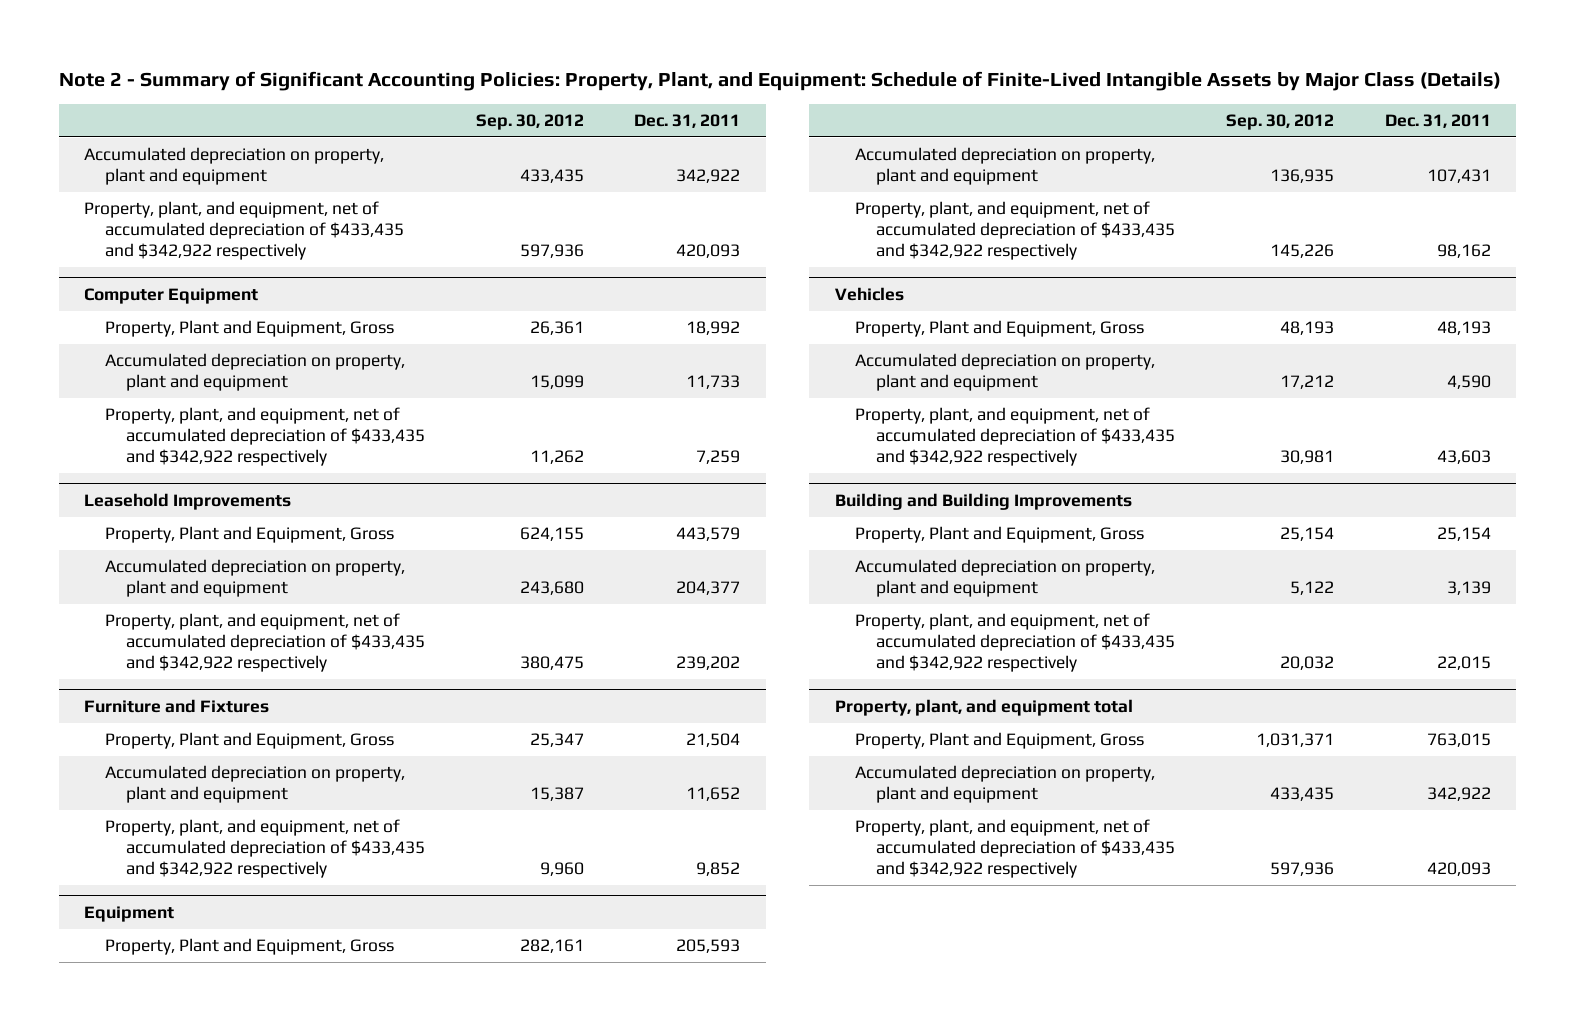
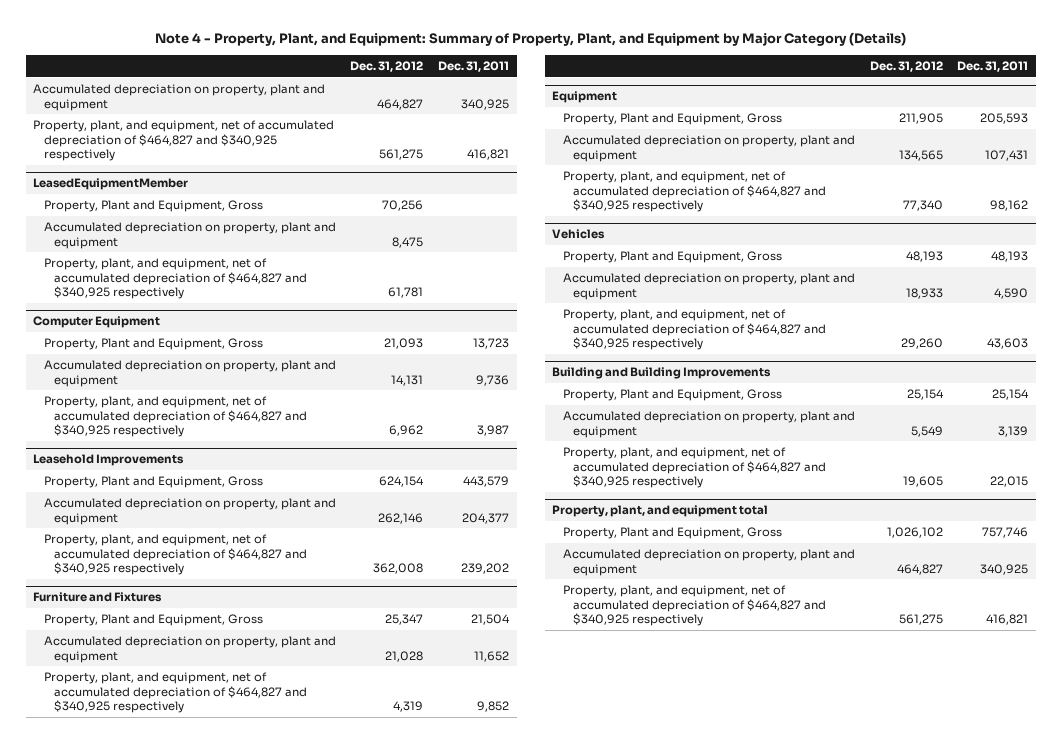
[59,71,1502,92] Note 2 - Summary of Significant Accounting Policies: Property, Plant, and Equipment: Schedule of Finite-Lived Intangible Assets by Major Class (Details) -> [154,32,906,47] Note 4 - Property, Plant, and Equipment: Summary of Property, Plant, and Equipment by Major Category (Details)
[475,113,584,130] Sep. 30, 2012 -> none
none -> [350,60,424,72] Dec. 31, 2012
[676,169,741,184] 342,922 -> [461,98,510,110] 340,925
[84,201,405,261] Property, plant, and equipment, net of accumulated depreciation of $433,435 and $342,922 respectively -> [33,120,335,162] Property, plant, and equipment, net of accumulated depreciation of $464,827 and $340,925 respectively
[676,244,741,259] 420,093 -> [467,149,510,161] 416,821
none -> [33,178,189,191] LeasedEquipmentMember
none -> [43,200,263,213] Property, Plant and Equipment, Gross
none -> [43,222,336,249] Accumulated depreciation on property, plant and equipment
none -> [43,258,308,300] Property, plant, and equipment, net of accumulated depreciation of $464,827 and $340,925 respectively
[686,321,741,336] 18,992 -> [473,338,510,350] 13,723
[686,375,741,390] 11,733 -> [476,374,510,386] 9,736
[105,407,425,467] Property, plant, and equipment, net of accumulated depreciation of $433,435 and $342,922 respectively -> [43,396,308,438] Property, plant, and equipment, net of accumulated depreciation of $464,827 and $340,925 respectively
[696,450,741,465] 7,259 -> [477,425,510,437] 3,987
[105,613,425,673] Property, plant, and equipment, net of accumulated depreciation of $433,435 and $342,922 respectively -> [43,534,308,576] Property, plant, and equipment, net of accumulated depreciation of $464,827 and $340,925 respectively
[105,819,425,879] Property, plant, and equipment, net of accumulated depreciation of $433,435 and $342,922 respectively -> [43,672,308,714] Property, plant, and equipment, net of accumulated depreciation of $464,827 and $340,925 respectively
[855,201,1176,261] Property, plant, and equipment, net of accumulated depreciation of $433,435 and $342,922 respectively -> [562,171,827,213] Property, plant, and equipment, net of accumulated depreciation of $464,827 and $340,925 respectively
[855,407,1176,467] Property, plant, and equipment, net of accumulated depreciation of $433,435 and $342,922 respectively -> [562,309,827,351] Property, plant, and equipment, net of accumulated depreciation of $464,827 and $340,925 respectively
[855,613,1176,673] Property, plant, and equipment, net of accumulated depreciation of $433,435 and $342,922 respectively -> [562,447,827,489] Property, plant, and equipment, net of accumulated depreciation of $464,827 and $340,925 respectively
[1426,733,1491,748] 763,015 -> [982,527,1029,539] 757,746
[1426,787,1491,802] 342,922 -> [980,563,1029,575] 340,925
[855,819,1176,879] Property, plant, and equipment, net of accumulated depreciation of $433,435 and $342,922 respectively -> [562,585,827,627] Property, plant, and equipment, net of accumulated depreciation of $464,827 and $340,925 respectively
[1426,862,1491,877] 420,093 -> [986,614,1029,626] 416,821

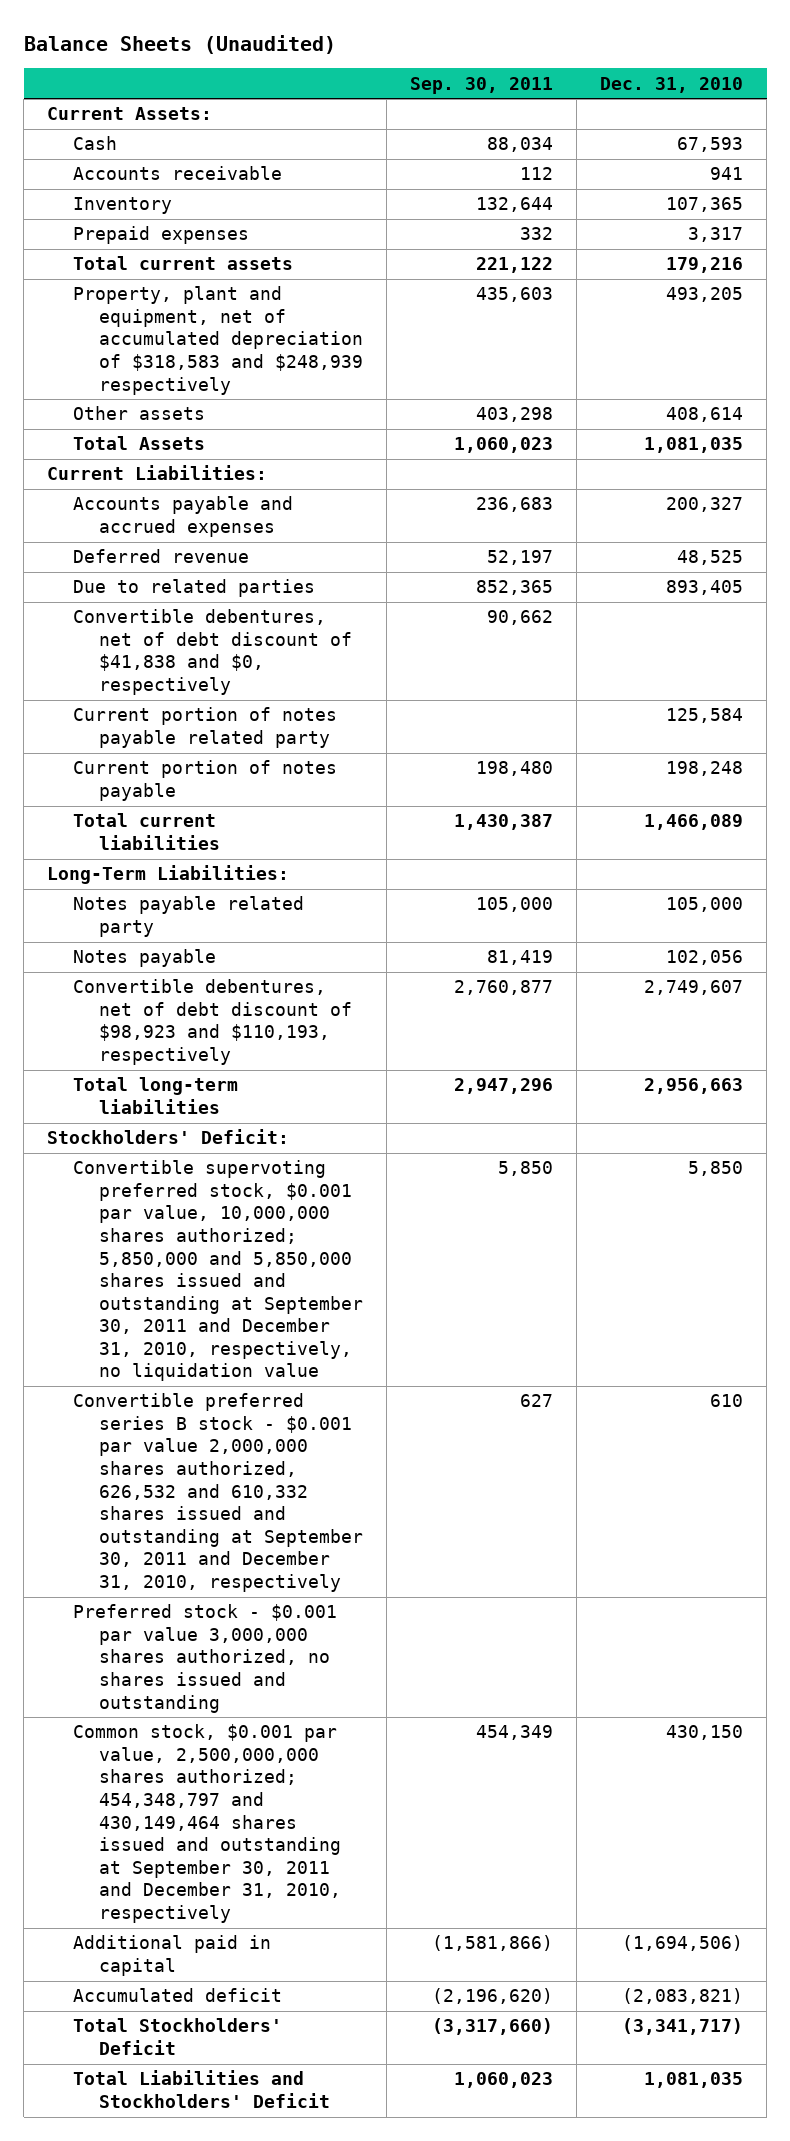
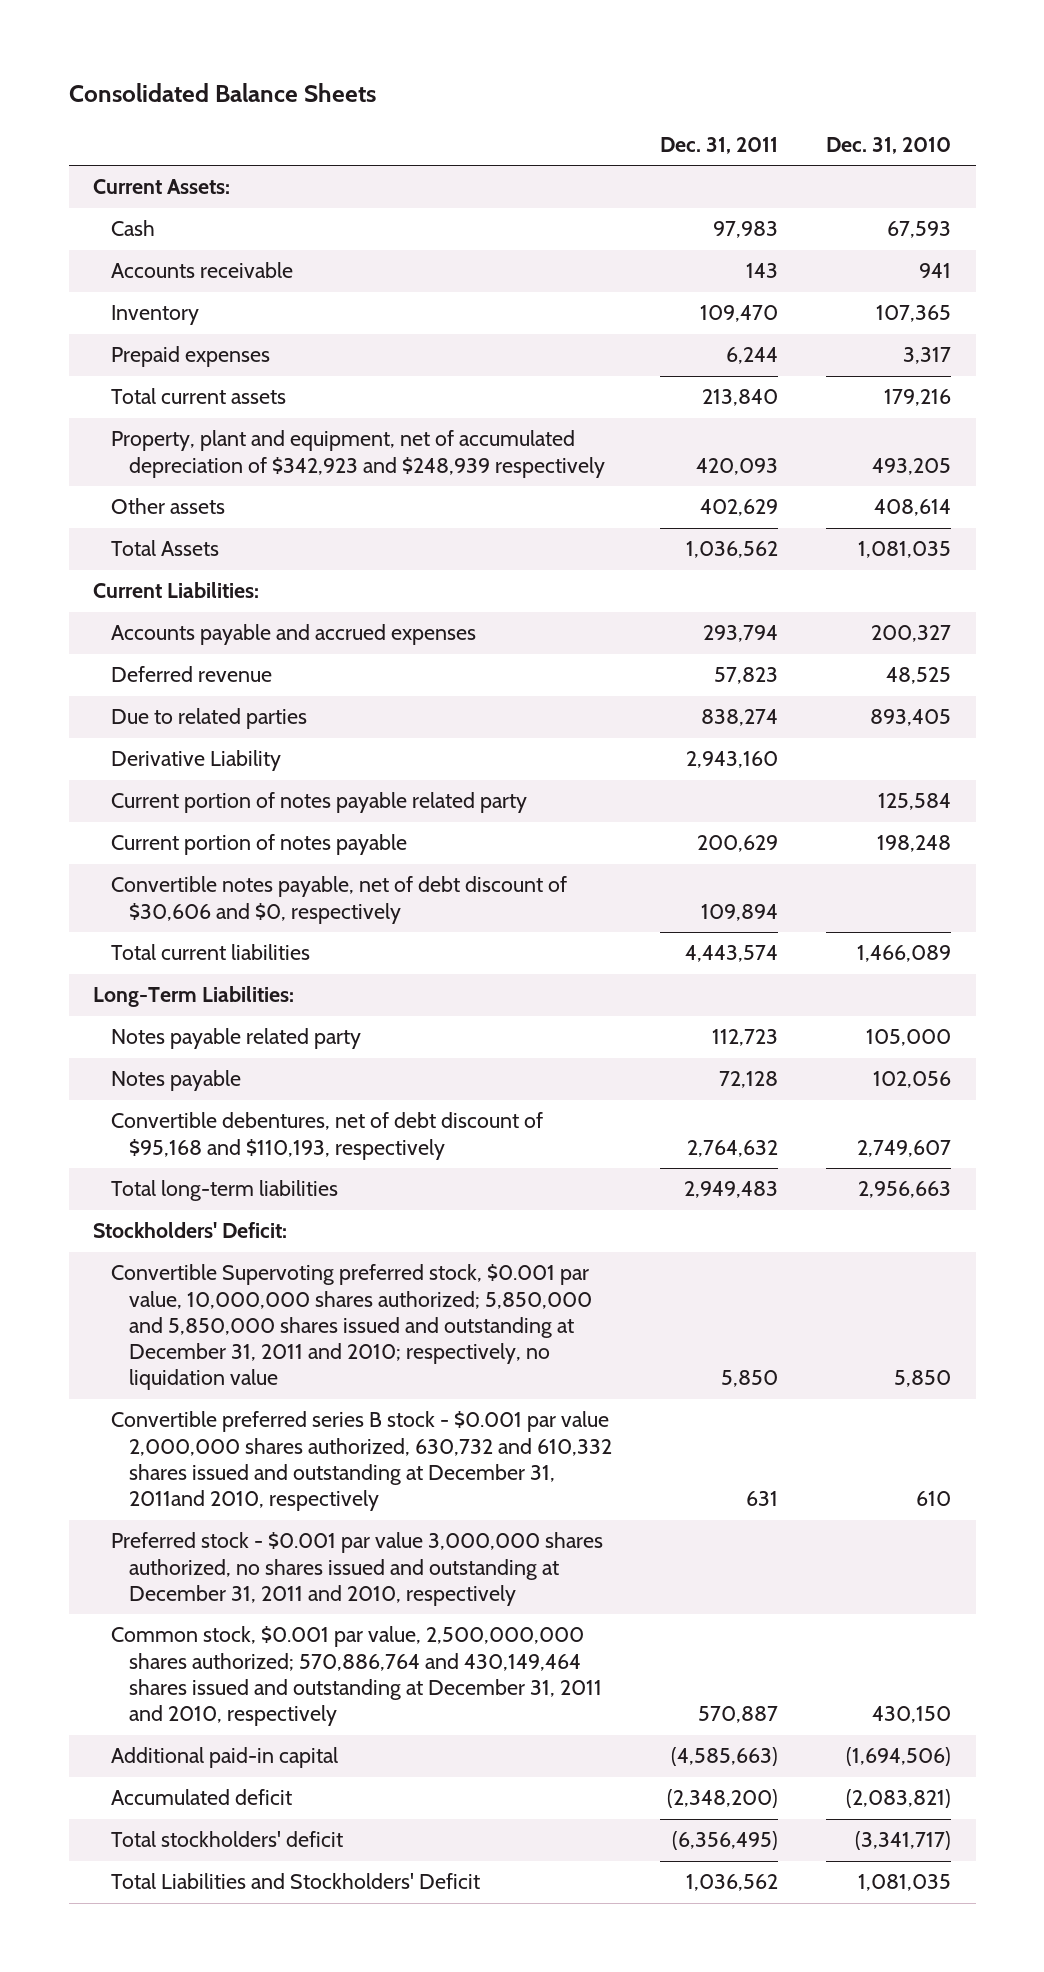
[23,34,336,54] Balance Sheets (Unaudited) -> [68,82,376,102] Consolidated Balance Sheets
[410,76,554,94] Sep. 30, 2011 -> none
none -> [660,136,779,154] Dec. 31, 2011
[73,286,364,395] Property, plant and equipment, net of accumulated depreciation of $318,583 and $248,939 respectively -> [110,430,606,478] Property, plant and equipment, net of accumulated depreciation of $342,923 and $248,939 respectively
[73,609,353,696] Convertible debentures, net of debt discount of $41,838 and $0, respectively -> none
none -> [110,750,281,772] Derivative Liability
none -> [110,876,567,924] Convertible notes payable, net of debt discount of $30,606 and $0, respectively
[73,979,353,1066] Convertible debentures, net of debt discount of $98,923 and $110,193, respectively -> [110,1112,543,1160] Convertible debentures, net of debt discount of $95,168 and $110,193, respectively
[73,1160,364,1382] Convertible supervoting preferred stock, $0.001 par value, 10,000,000 shares authorized; 5,850,000 and 5,850,000 shares issued and outstanding at September 30, 2011 and December 31, 2010, respectively, no liquidation value -> [110,1264,593,1391] Convertible Supervoting preferred stock, $0.001 par value, 10,000,000 shares authorized; 5,850,000 and 5,850,000 shares issued and outstanding at December 31, 2011 and 2010; respectively, no liquidation value
[73,1393,364,1592] Convertible preferred series B stock - $0.001 par value 2,000,000 shares authorized, 626,532 and 610,332 shares issued and outstanding at September 30, 2011 and December 31, 2010, respectively -> [110,1411,613,1512] Convertible preferred series B stock - $0.001 par value 2,000,000 shares authorized, 630,732 and 610,332 shares issued and outstanding at December 31, 2011and 2010, respectively
[73,1604,338,1713] Preferred stock - $0.001 par value 3,000,000 shares authorized, no shares issued and outstanding -> [110,1532,603,1606] Preferred stock - $0.001 par value 3,000,000 shares authorized, no shares issued and outstanding at December 31, 2011 and 2010, respectively
[73,1724,342,1923] Common stock, $0.001 par value, 2,500,000,000 shares authorized; 454,348,797 and 430,149,464 shares issued and outstanding at September 30, 2011 and December 31, 2010, respectively -> [110,1626,603,1727] Common stock, $0.001 par value, 2,500,000,000 shares authorized; 570,886,764 and 430,149,464 shares issued and outstanding at December 31, 2011 and 2010, respectively
[73,1935,272,1976] Additional paid in capital -> [110,1747,338,1769] Additional paid-in capital
[73,2018,283,2055] Total Stockholders' Deficit -> [110,1831,343,1848] Total stockholders' deficit

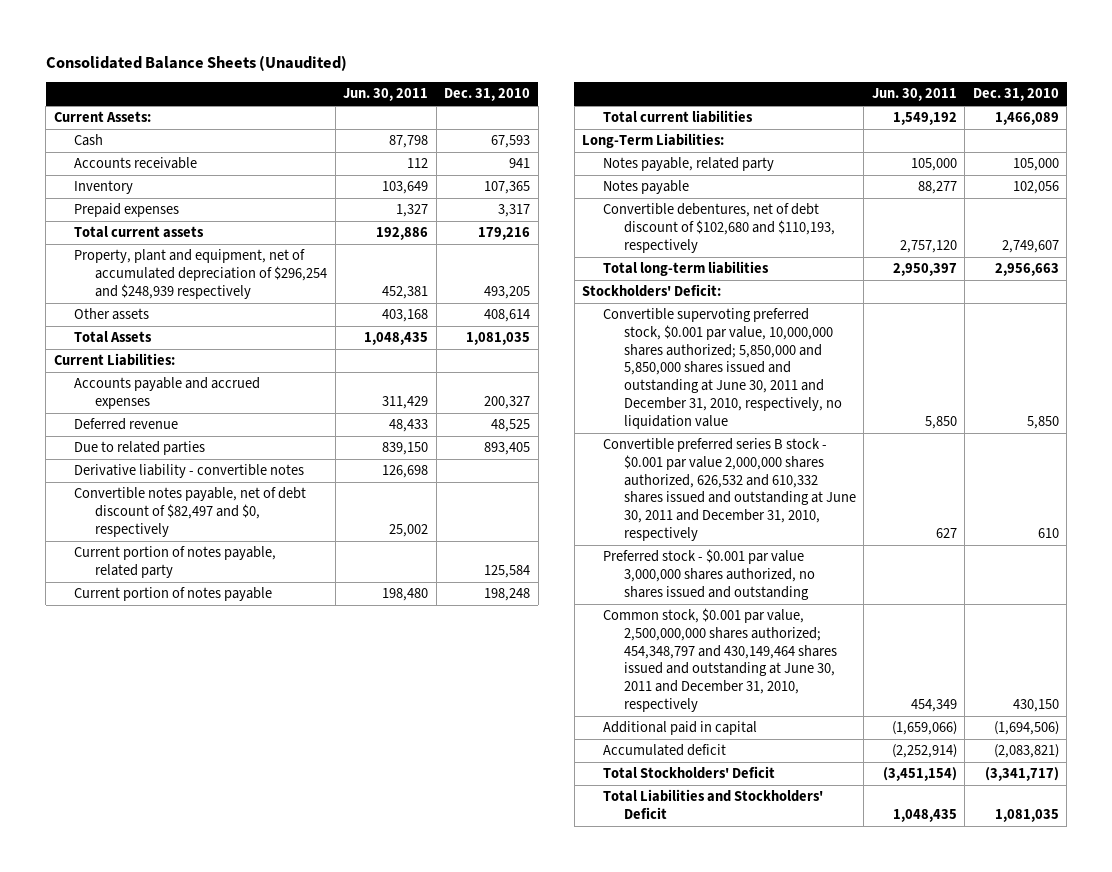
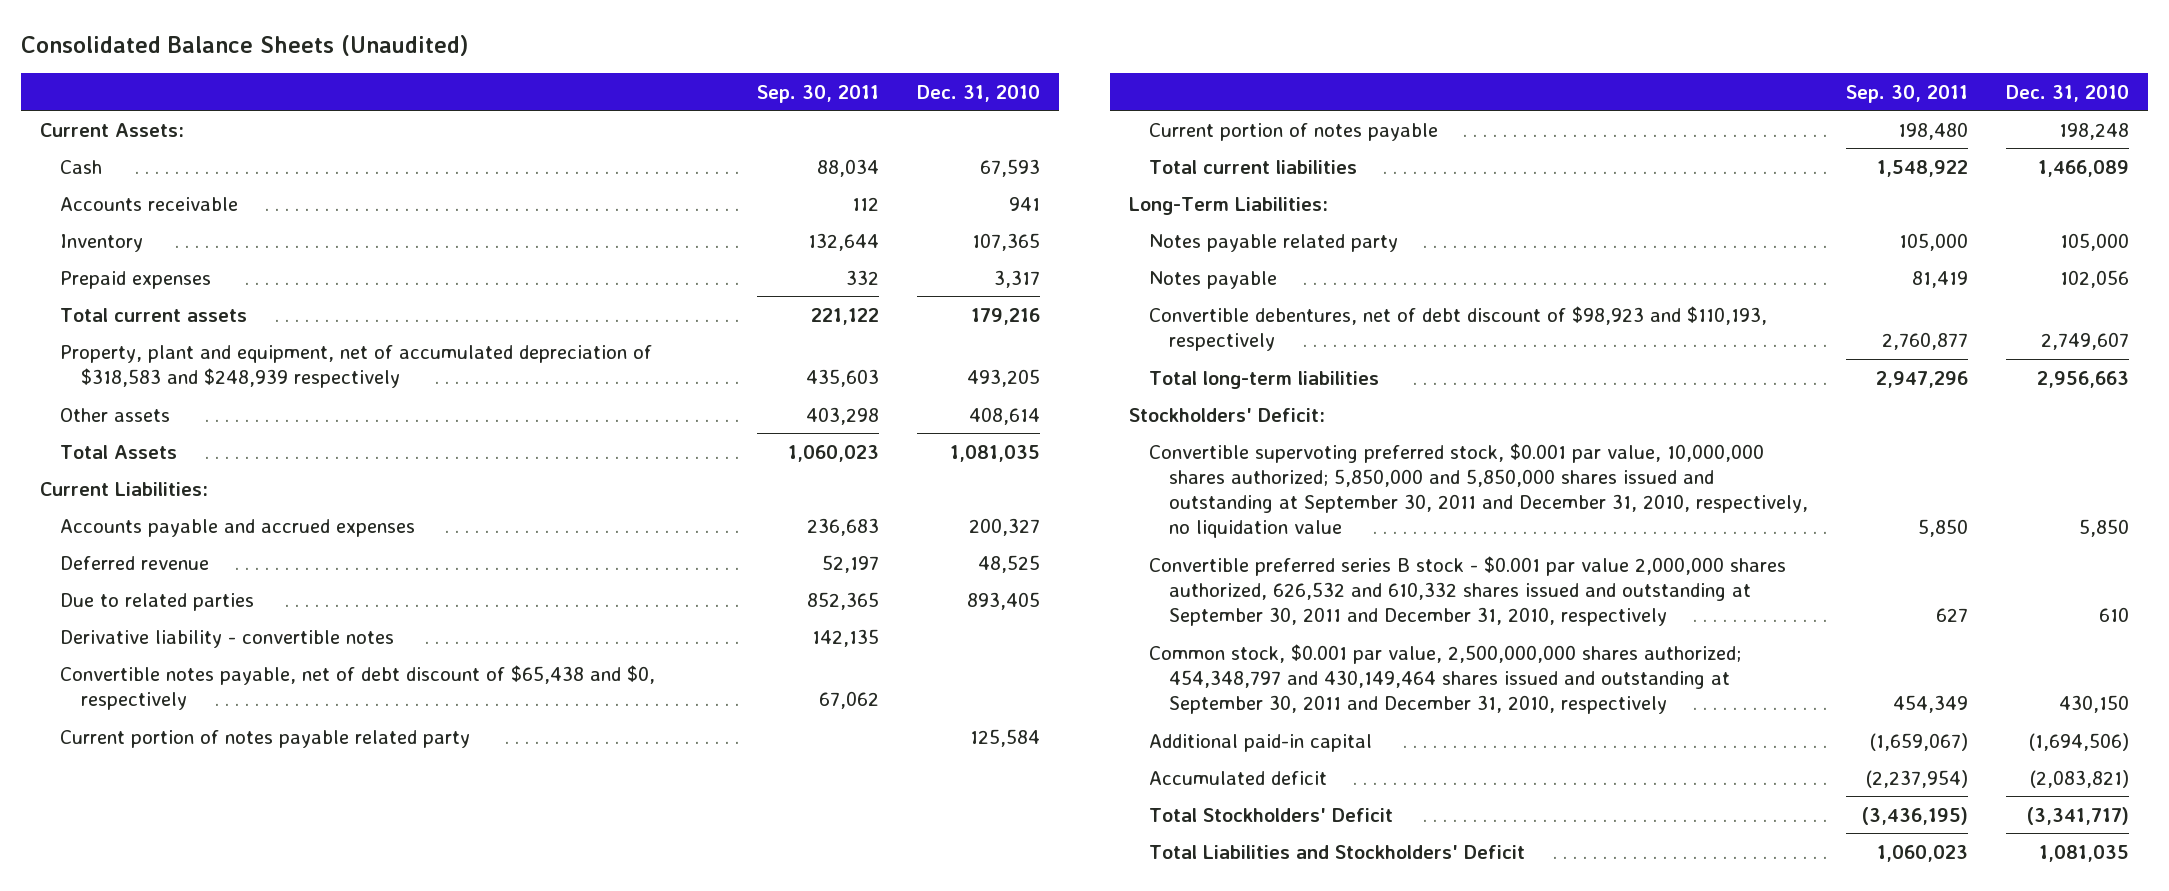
[343,88,429,102] Jun. 30, 2011 -> none
none -> [757,84,880,103] Sep. 30, 2011
[74,249,328,299] Property, plant and equipment, net of accumulated depreciation of $296,254 and $248,939 respectively -> [60,344,653,388] Property, plant and equipment, net of accumulated depreciation of $318,583 and $248,939 respectively
[74,487,307,537] Convertible notes payable, net of debt discount of $82,497 and $0, respectively -> [60,664,656,710] Convertible notes payable, net of debt discount of $65,438 and $0, respectively
[74,546,277,579] Current portion of notes payable, related party -> [60,729,471,748] Current portion of notes payable related party
[603,157,775,172] Notes payable, related party -> [1149,233,1399,252] Notes payable related party
[603,203,835,253] Convertible debentures, net of debt discount of $102,680 and $110,193, respectively -> [1149,305,1768,351] Convertible debentures, net of debt discount of $98,923 and $110,193, respectively
[603,549,815,600] Preferred stock - $0.001 par value 3,000,000 shares authorized, no shares issued and outstanding -> none
[603,308,842,429] Convertible supervoting preferred stock, $0.001 par value, 10,000,000 shares authorized; 5,850,000 and 5,850,000 shares issued and outstanding at June 30, 2011 and December 31, 2010, respectively, no liquidation value -> [1149,442,1809,539] Convertible supervoting preferred stock, $0.001 par value, 10,000,000 shares authorized; 5,850,000 and 5,850,000 shares issued and outstanding at September 30, 2011 and December 31, 2010, respectively, no liquidation value
[603,438,856,541] Convertible preferred series B stock - $0.001 par value 2,000,000 shares authorized, 626,532 and 610,332 shares issued and outstanding at June 30, 2011 and December 31, 2010, respectively -> [1149,555,1787,627] Convertible preferred series B stock - $0.001 par value 2,000,000 shares authorized, 626,532 and 610,332 shares issued and outstanding at September 30, 2011 and December 31, 2010, respectively
[603,608,837,712] Common stock, $0.001 par value, 2,500,000,000 shares authorized; 454,348,797 and 430,149,464 shares issued and outstanding at June 30, 2011 and December 31, 2010, respectively -> [1149,643,1742,715] Common stock, $0.001 par value, 2,500,000,000 shares authorized; 454,348,797 and 430,149,464 shares issued and outstanding at September 30, 2011 and December 31, 2010, respectively
[603,721,758,736] Additional paid in capital -> [1149,733,1373,752] Additional paid-in capital

